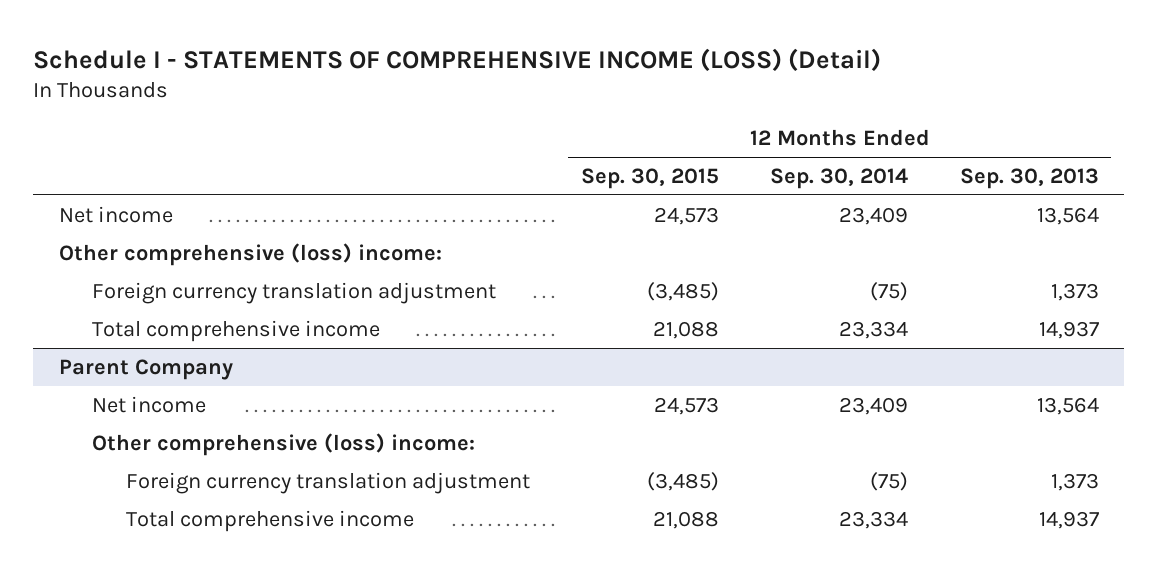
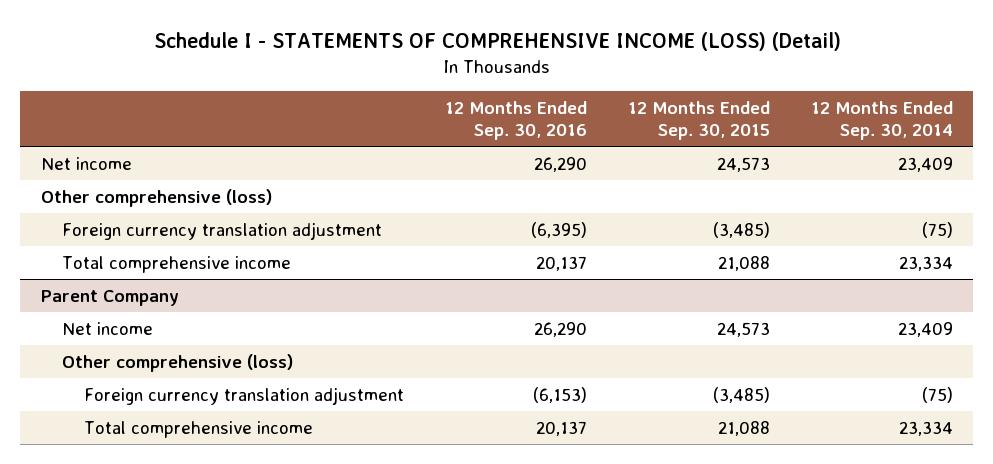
[959,167,1099,189] Sep. 30, 2013 -> none
none -> [444,101,587,141] 12 Months Ended Sep. 30, 2016
[59,242,443,266] Other comprehensive (loss) income: -> [40,188,272,207] Other comprehensive (loss)
[92,432,476,456] Other comprehensive (loss) income: -> [62,353,294,372] Other comprehensive (loss)

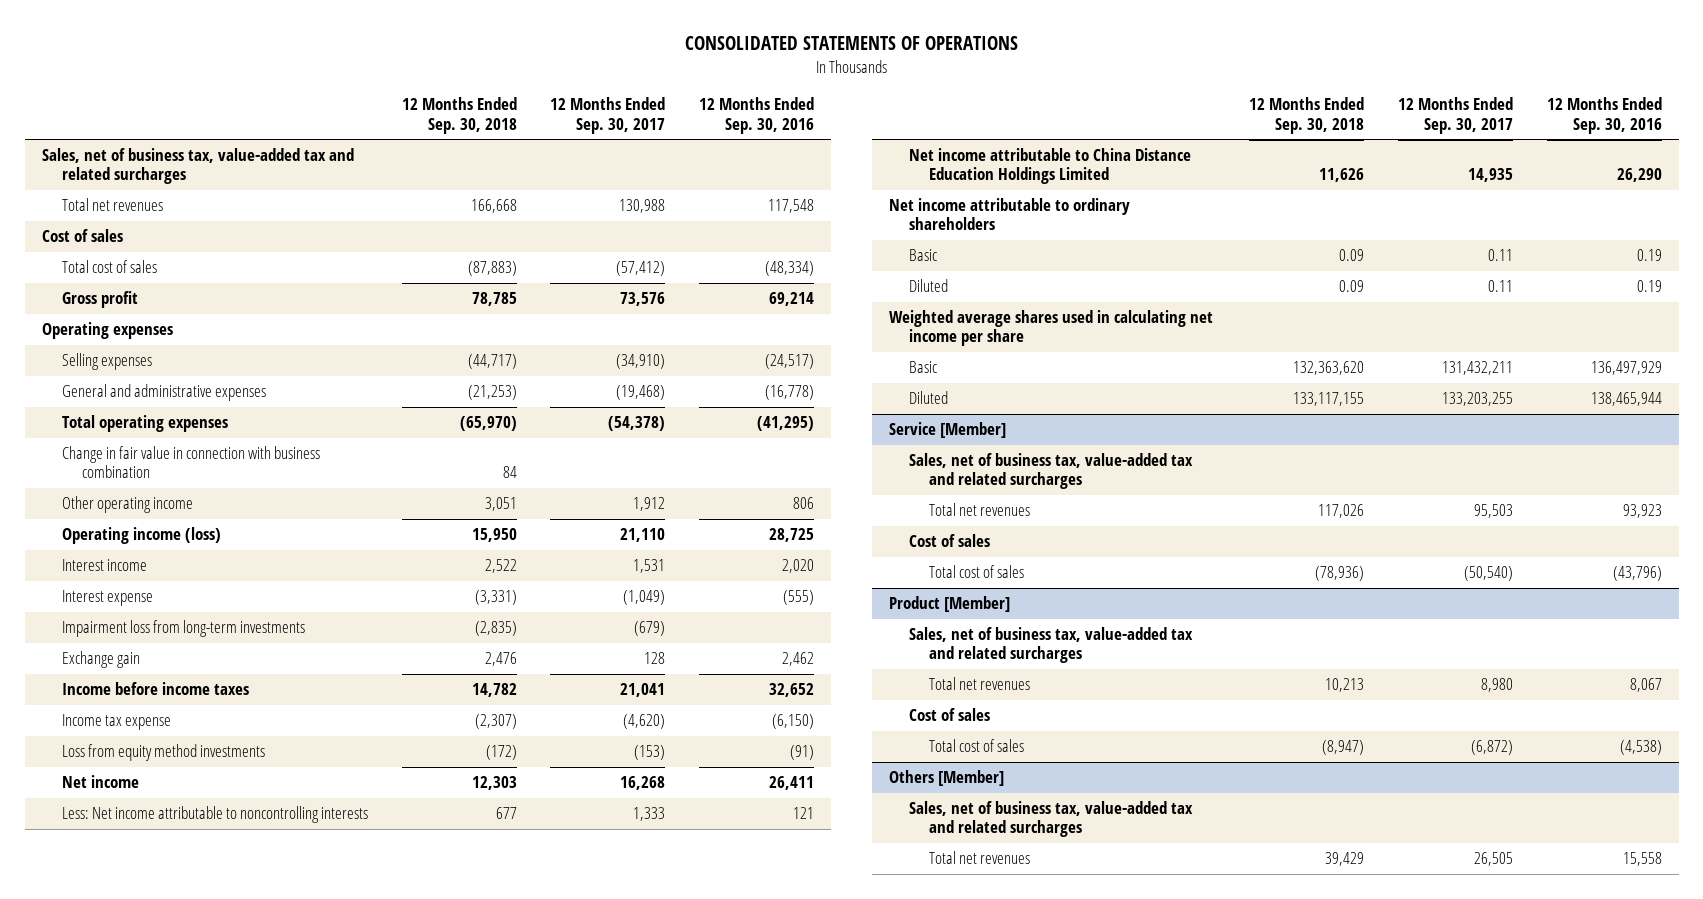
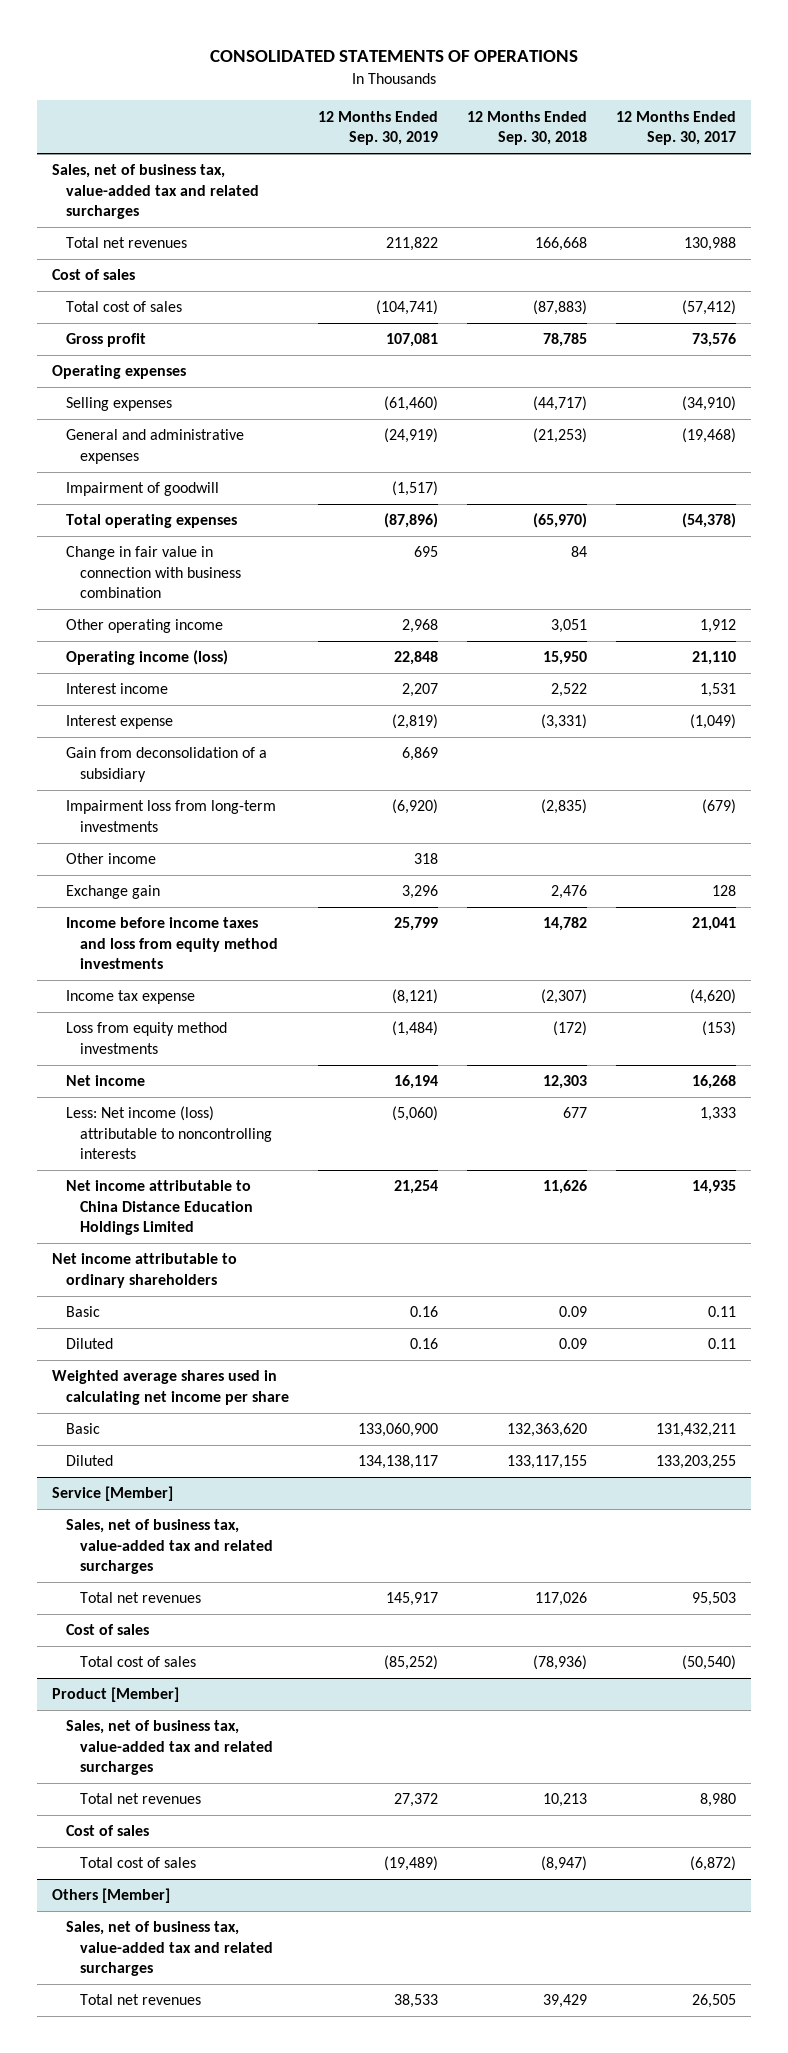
[699,97,815,134] 12 Months Ended Sep. 30, 2016 -> none
none -> [317,110,438,146] 12 Months Ended Sep. 30, 2019
none -> [65,482,219,497] Impairment of goodwill
none -> [65,747,267,782] Gain from deconsolidation of a subsidiary
none -> [65,853,156,865] Other income
[61,682,249,696] Income before income taxes -> [65,917,278,970] Income before income taxes and loss from equity method investments
[61,806,368,824] Less: Net income attributable to noncontrolling interests -> [65,1106,272,1160] Less: Net income (loss) attributable to noncontrolling interests

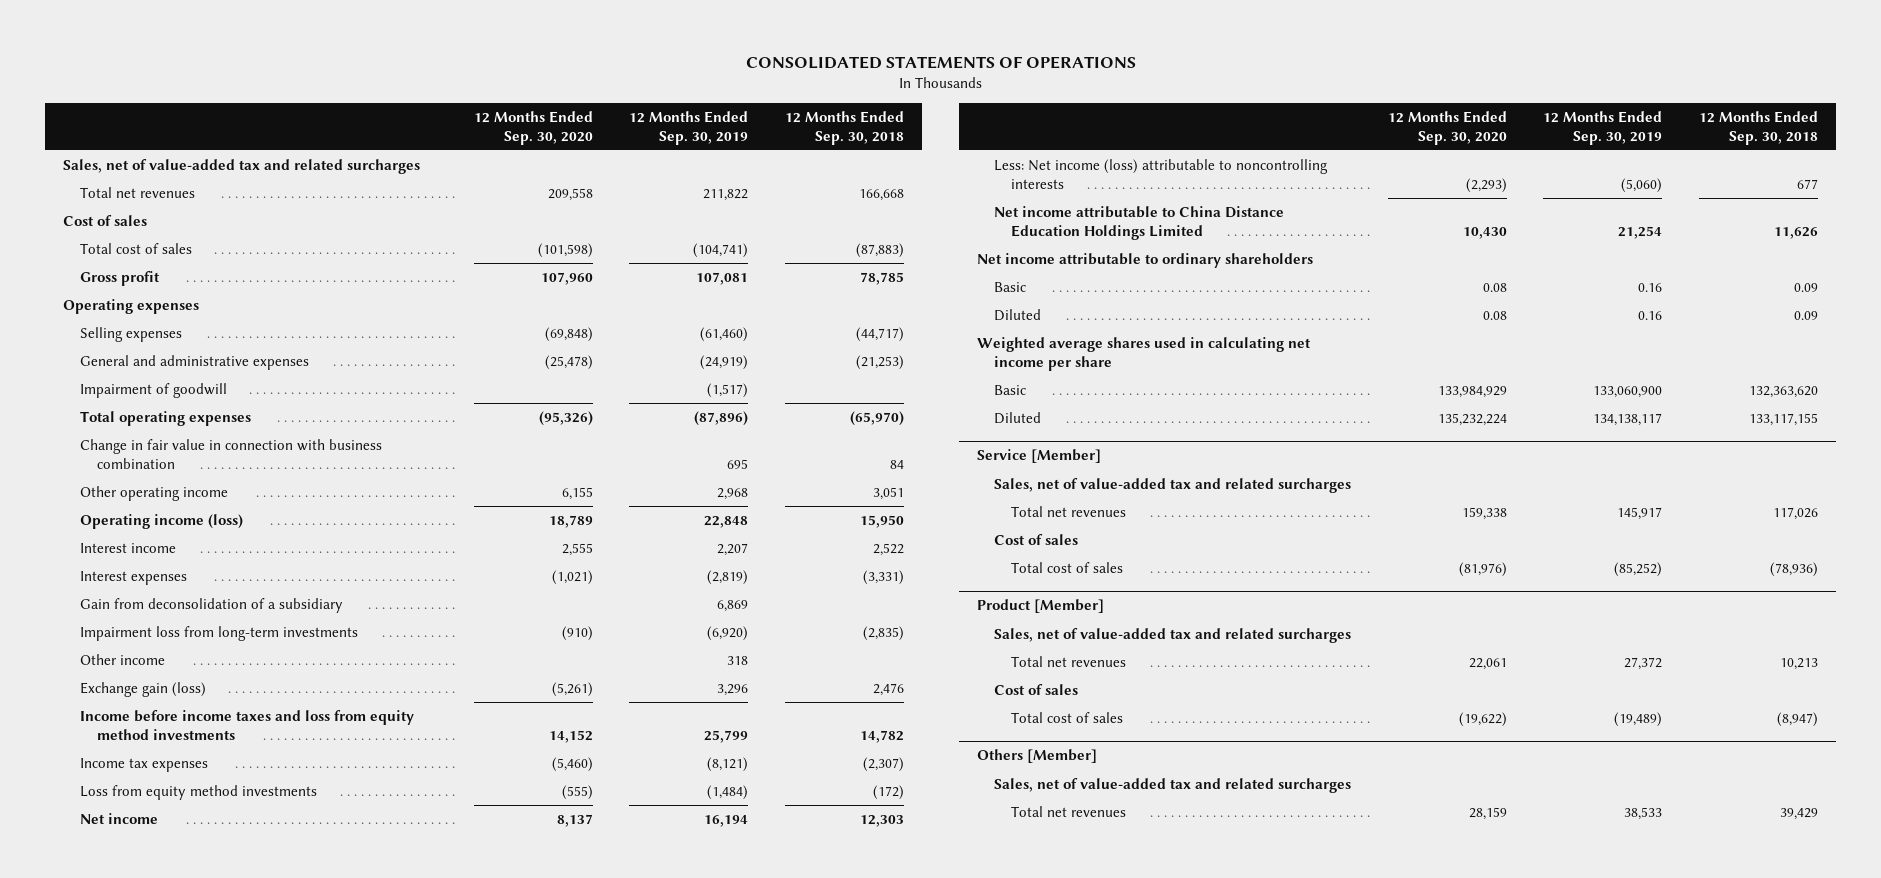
[616,110,737,146] 12 Months Ended Sep. 30, 2017 -> none
none -> [473,110,593,145] 12 Months Ended Sep. 30, 2020
[51,164,259,220] Sales, net of business tax, value-added tax and related surcharges -> [63,159,421,175] Sales, net of value-added tax and related surcharges
[65,715,173,730] Interest expense -> [80,571,188,586] Interest expenses
[65,885,160,900] Exchange gain -> [80,682,207,698] Exchange gain (loss)
[65,990,195,1005] Income tax expense -> [80,758,209,773] Income tax expenses
[65,1519,273,1575] Sales, net of business tax, value-added tax and related surcharges -> [994,478,1352,494] Sales, net of value-added tax and related surcharges
[65,1720,273,1776] Sales, net of business tax, value-added tax and related surcharges -> [994,628,1352,644] Sales, net of value-added tax and related surcharges
[65,1921,273,1977] Sales, net of business tax, value-added tax and related surcharges -> [994,778,1352,794] Sales, net of value-added tax and related surcharges

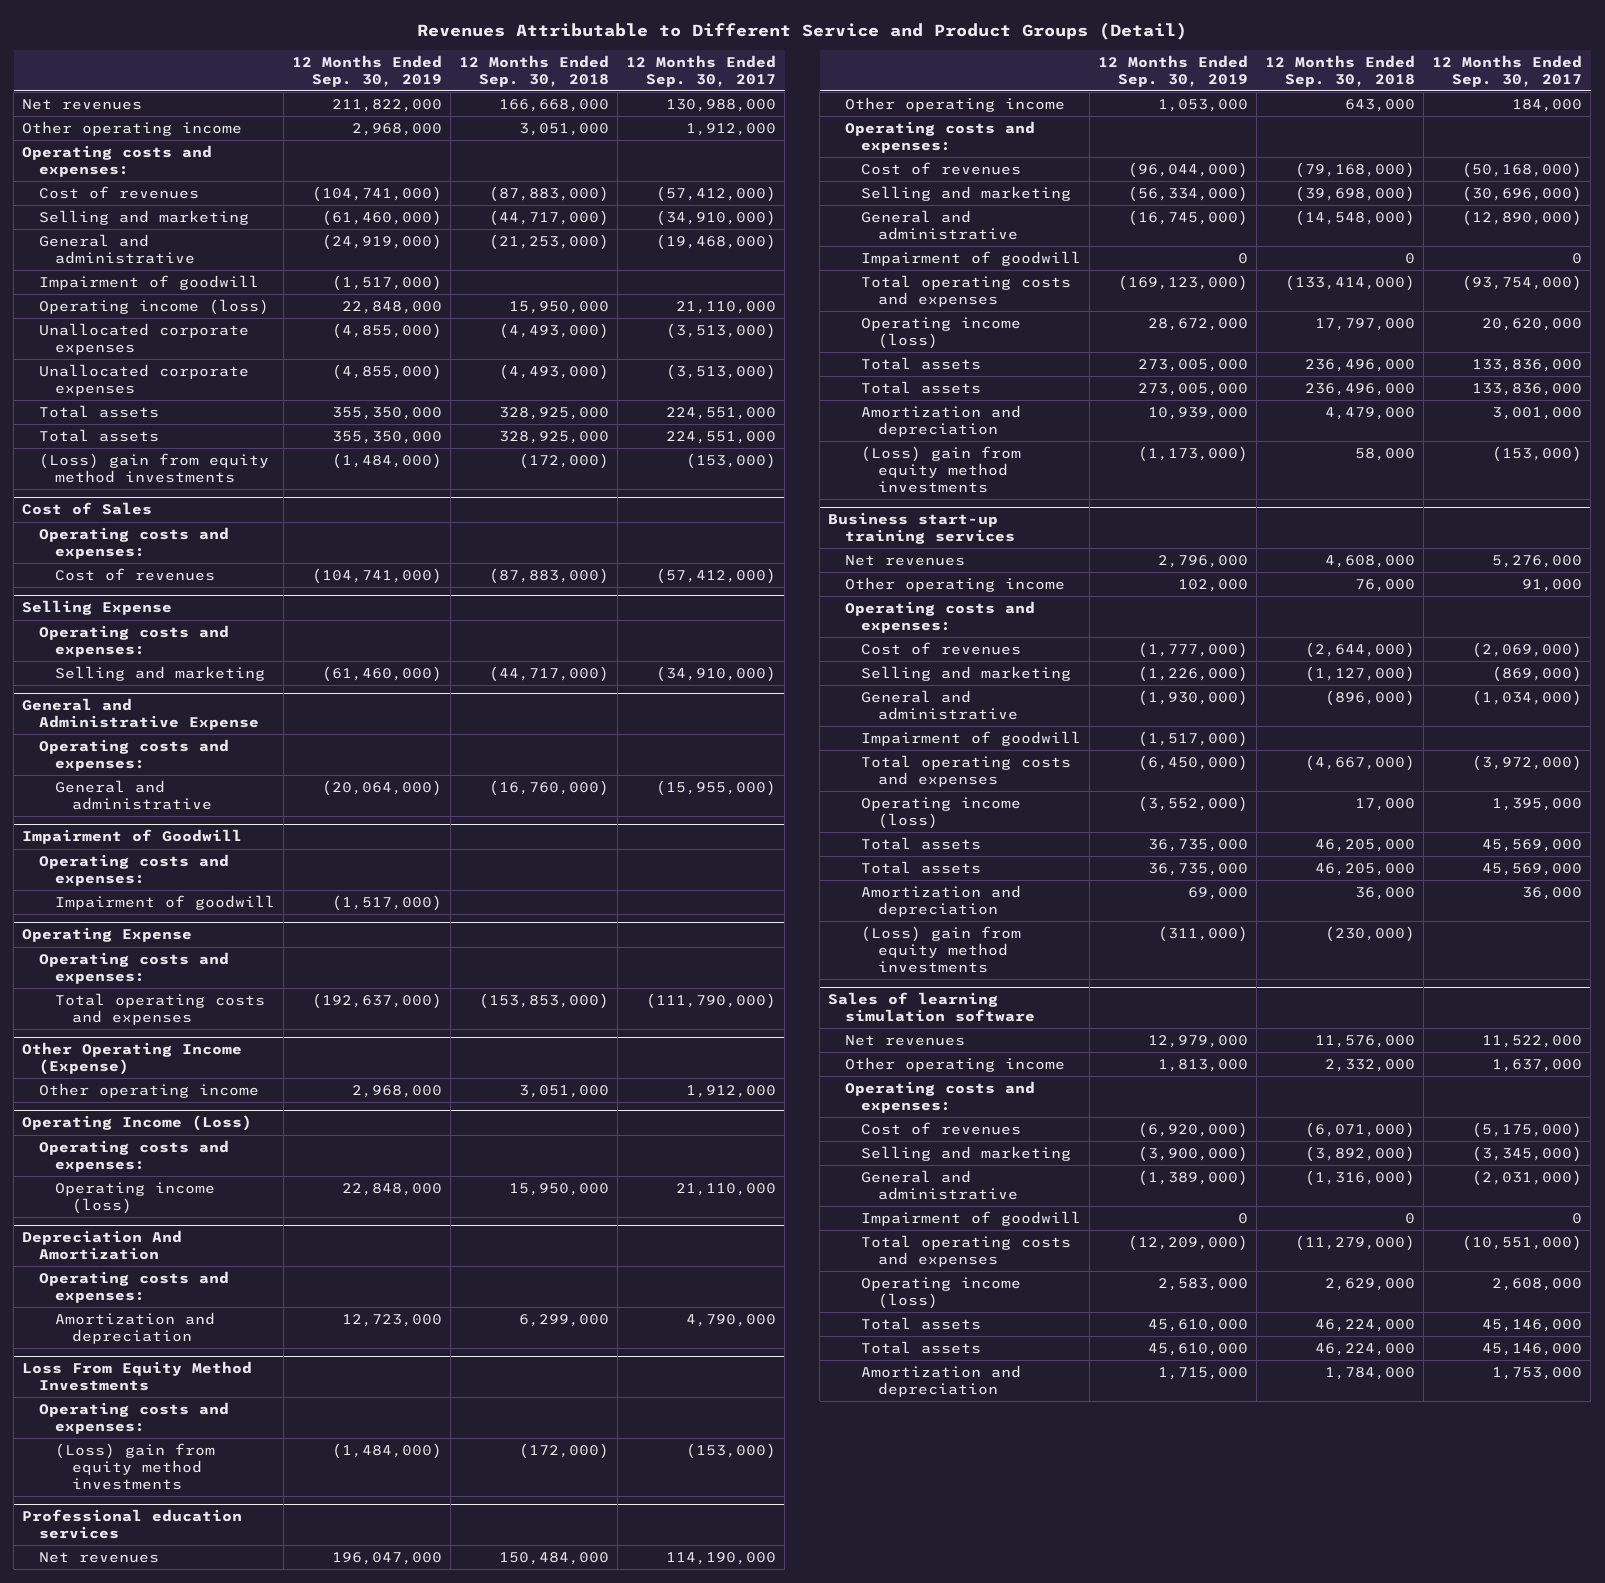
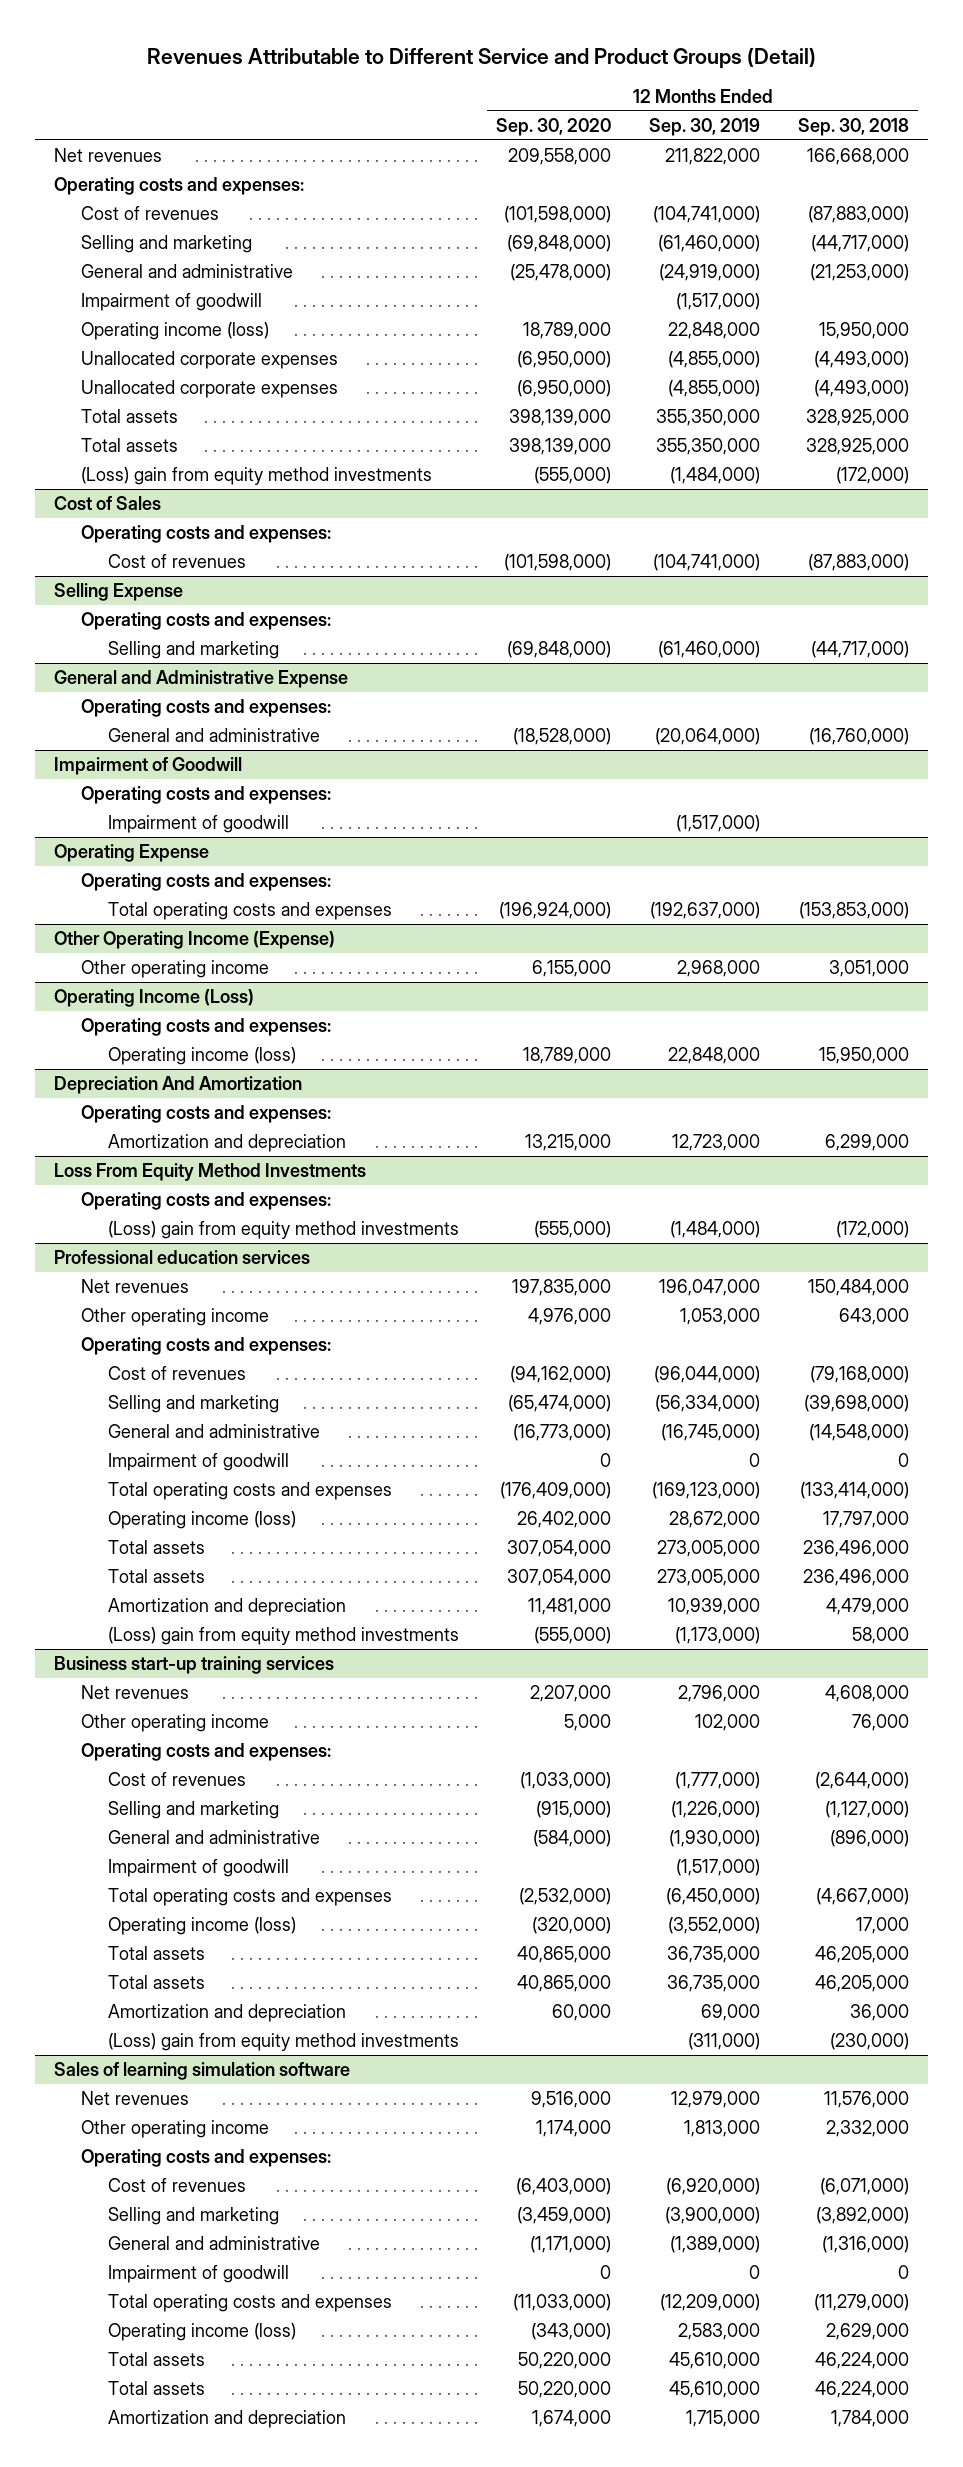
[626,54,777,87] 12 Months Ended Sep. 30, 2017 -> none
none -> [496,117,612,136] Sep. 30, 2020
[22,120,243,136] Other operating income -> none

